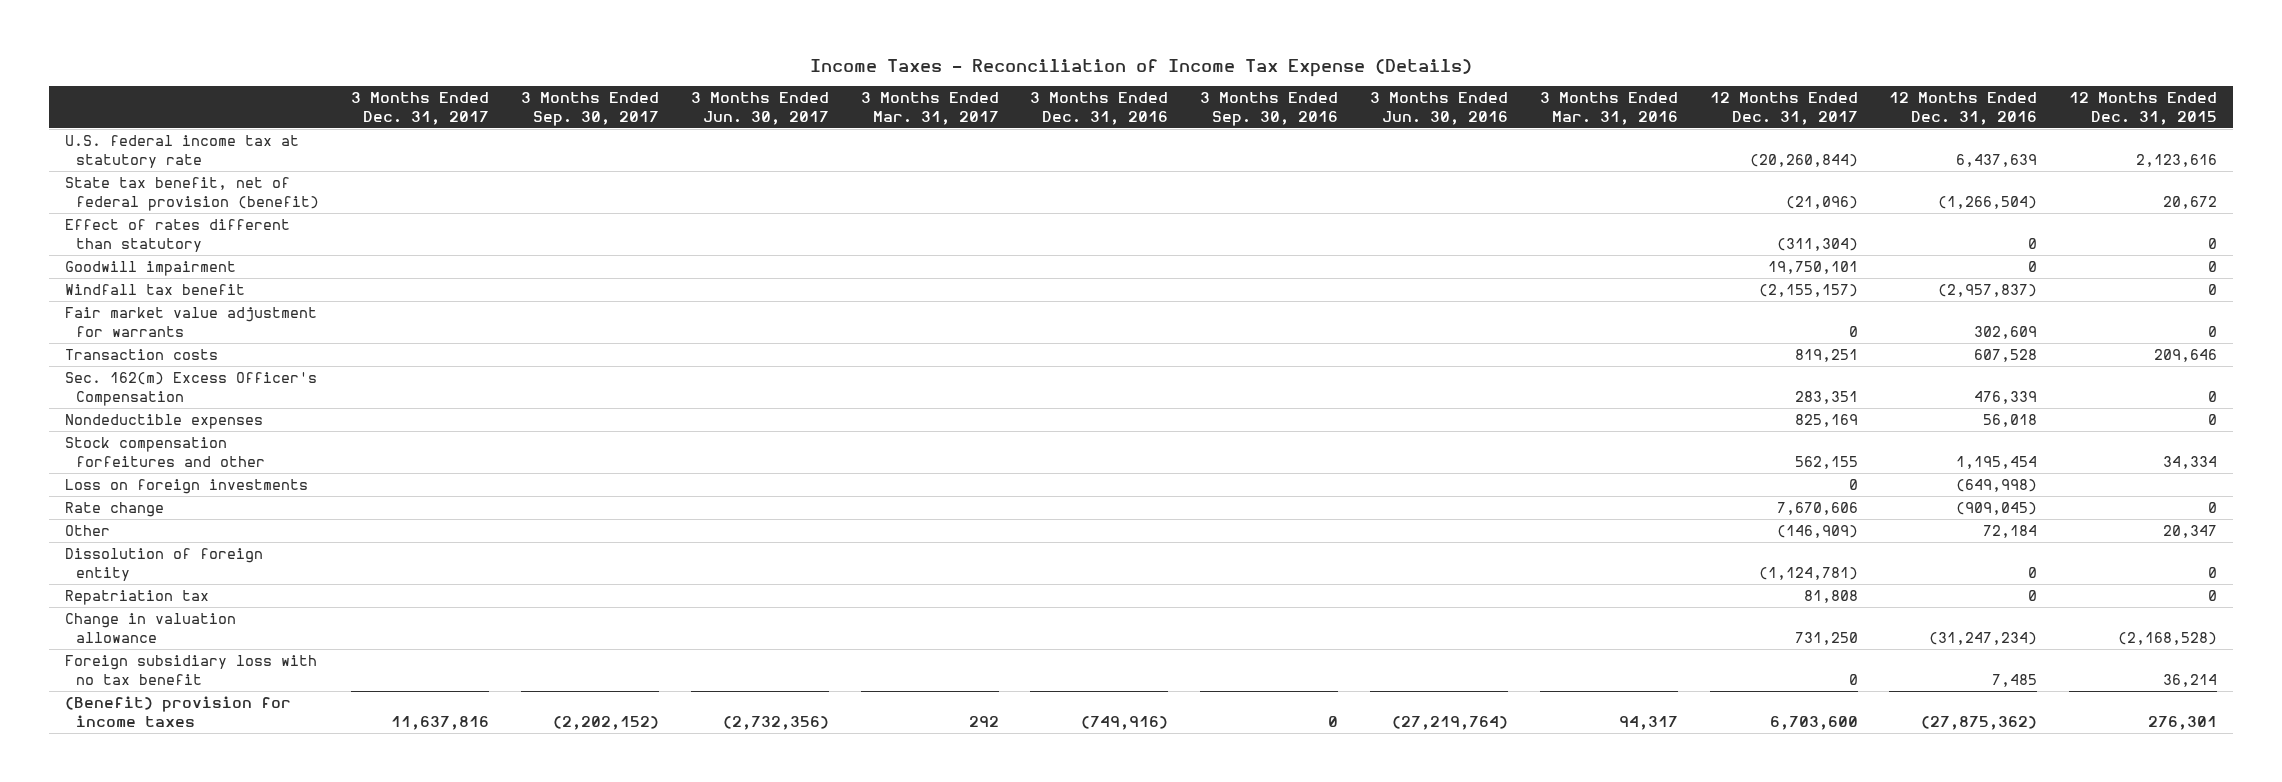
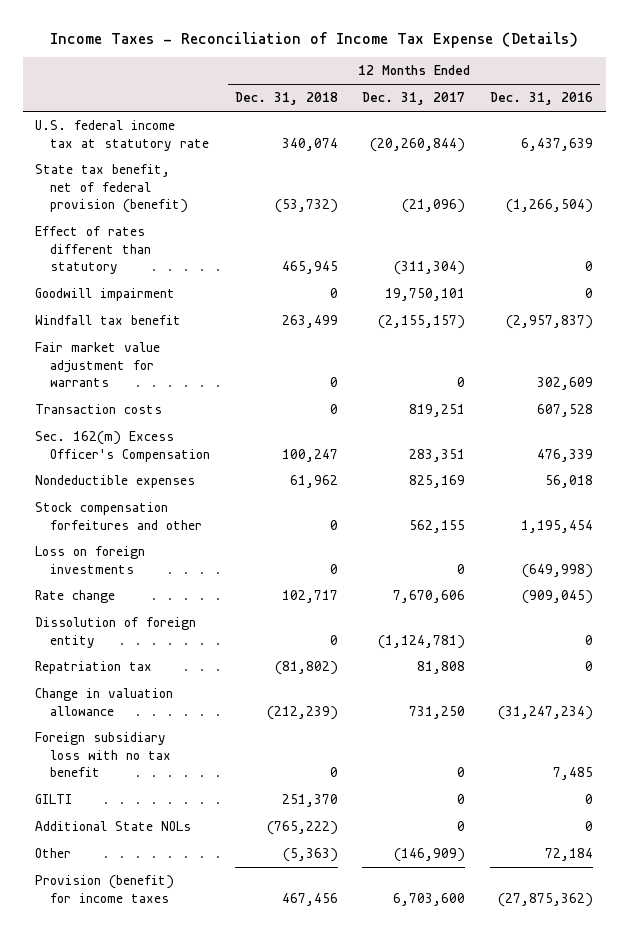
[351,92,490,125] 3 Months Ended Dec. 31, 2017 -> none
[521,92,660,126] 3 Months Ended Sep. 30, 2017 -> none
[690,92,829,125] 3 Months Ended Jun. 30, 2017 -> none
[860,92,999,125] 3 Months Ended Mar. 31, 2017 -> none
[1030,92,1169,125] 3 Months Ended Dec. 31, 2016 -> none
[1200,92,1339,126] 3 Months Ended Sep. 30, 2016 -> none
[1370,92,1509,125] 3 Months Ended Jun. 30, 2016 -> none
[1539,92,1678,125] 3 Months Ended Mar. 31, 2016 -> none
[2069,92,2218,125] 12 Months Ended Dec. 31, 2015 -> none
none -> [234,92,338,106] Dec. 31, 2018
none -> [35,794,73,805] GILTI
none -> [35,821,192,832] Additional State NOLs
[64,525,110,537] Other -> [35,848,72,859] Other
[64,696,291,727] (Benefit) provision for income taxes -> [35,875,175,903] Provision (benefit) for income taxes

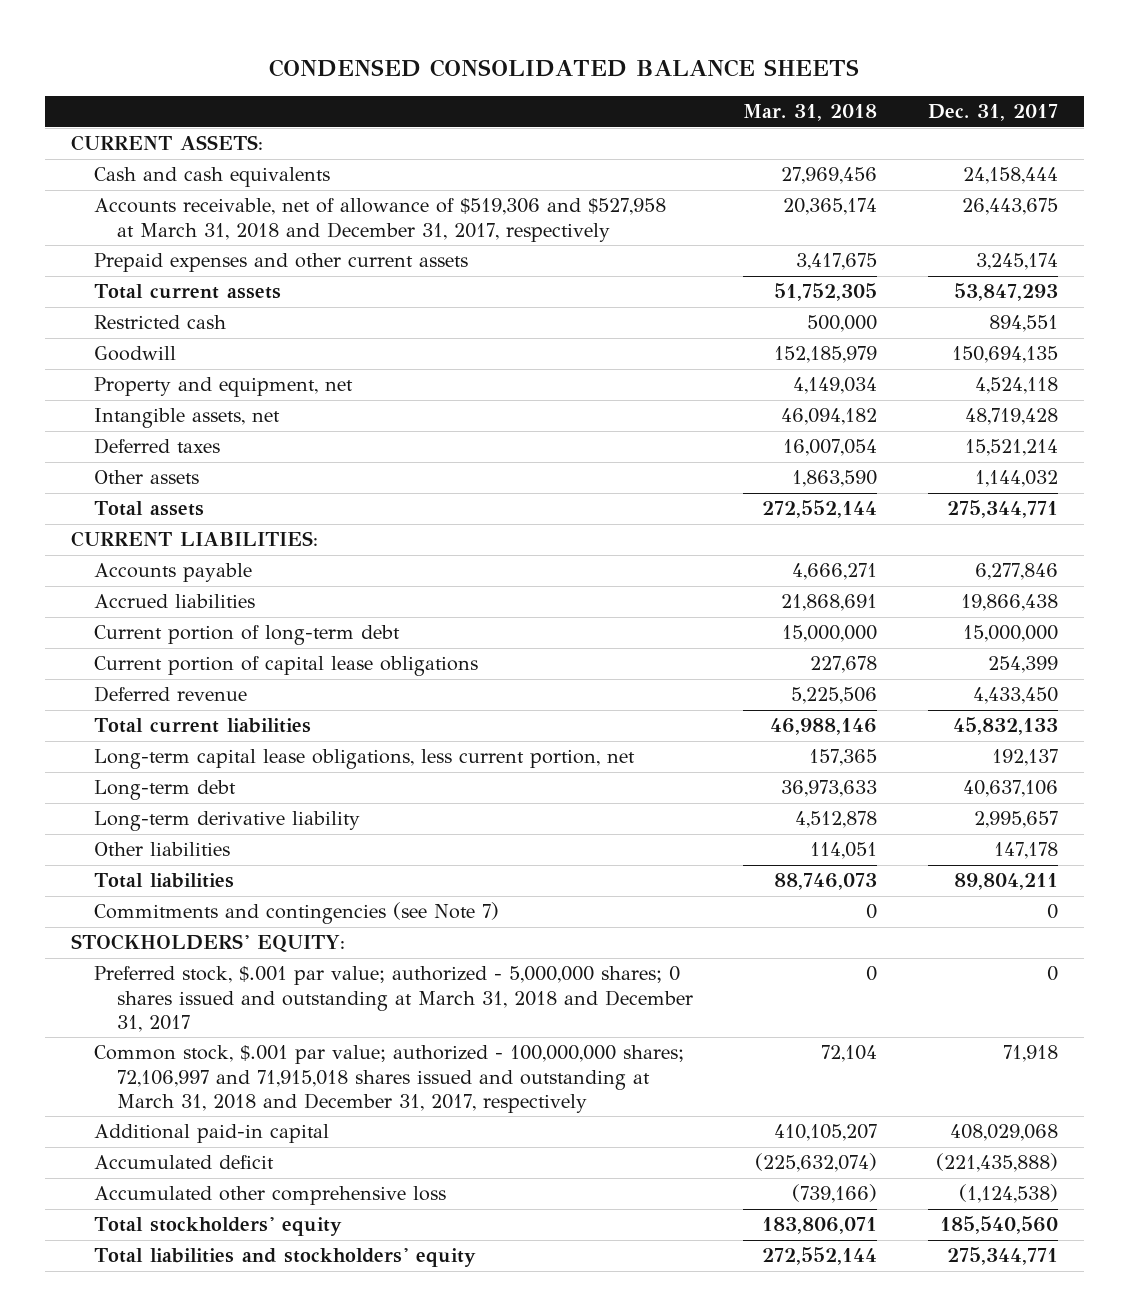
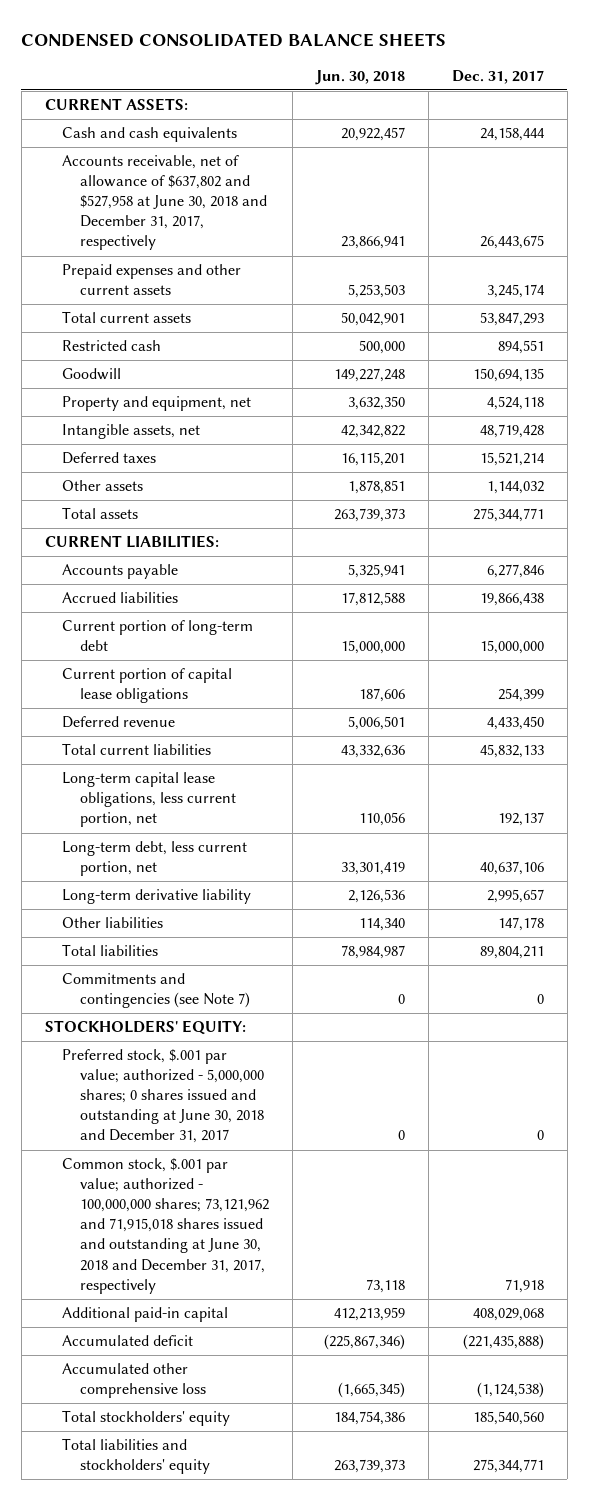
[743,104,878,122] Mar. 31, 2018 -> none
none -> [314,69,405,85] Jun. 30, 2018
[93,198,666,242] Accounts receivable, net of allowance of $519,306 and $527,958 at March 31, 2018 and December 31, 2017, respectively -> [62,155,267,251] Accounts receivable, net of allowance of $637,802 and $527,958 at June 30, 2018 and December 31, 2017, respectively
[93,780,236,801] Long-term debt -> [62,841,248,877] Long-term debt, less current portion, net
[93,966,693,1032] Preferred stock, $.001 par value; authorized - 5,000,000 shares; 0 shares issued and outstanding at March 31, 2018 and December 31, 2017 -> [62,1049,264,1144] Preferred stock, $.001 par value; authorized - 5,000,000 shares; 0 shares issued and outstanding at June 30, 2018 and December 31, 2017
[93,1045,684,1113] Common stock, $.001 par value; authorized - 100,000,000 shares; 72,106,997 and 71,915,018 shares issued and outstanding at March 31, 2018 and December 31, 2017, respectively -> [62,1158,269,1294] Common stock, $.001 par value; authorized - 100,000,000 shares; 73,121,962 and 71,915,018 shares issued and outstanding at June 30, 2018 and December 31, 2017, respectively

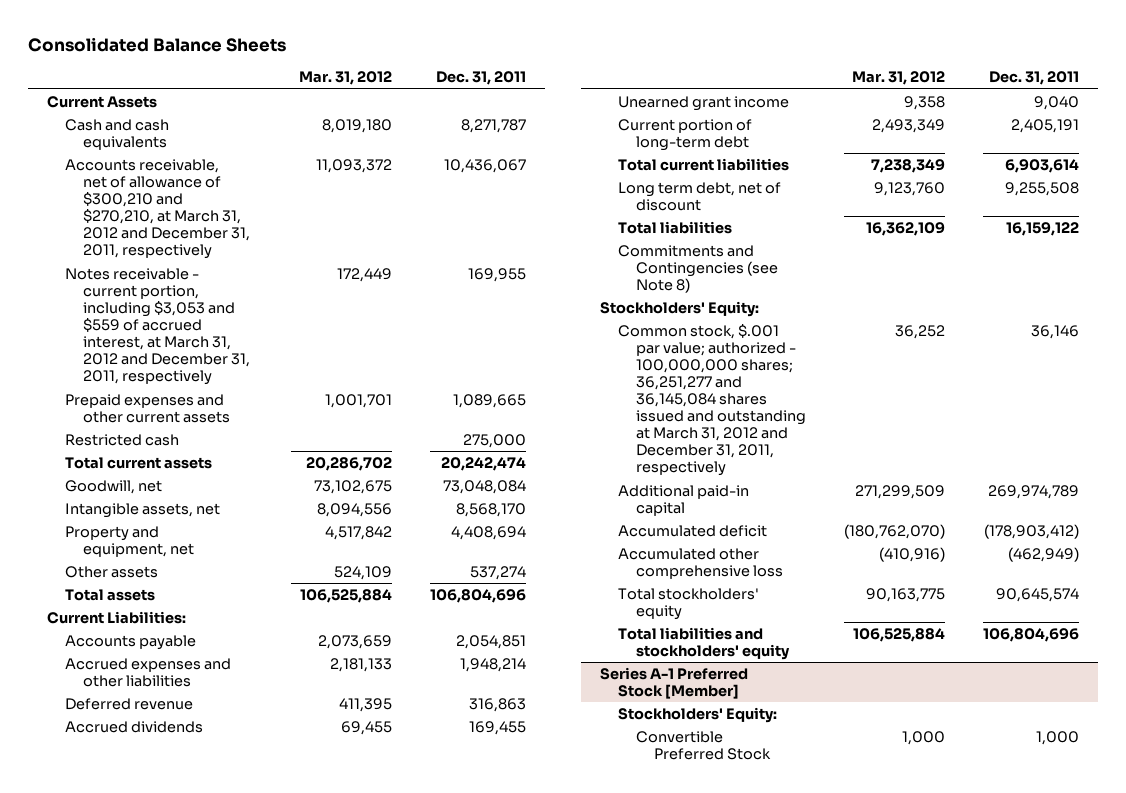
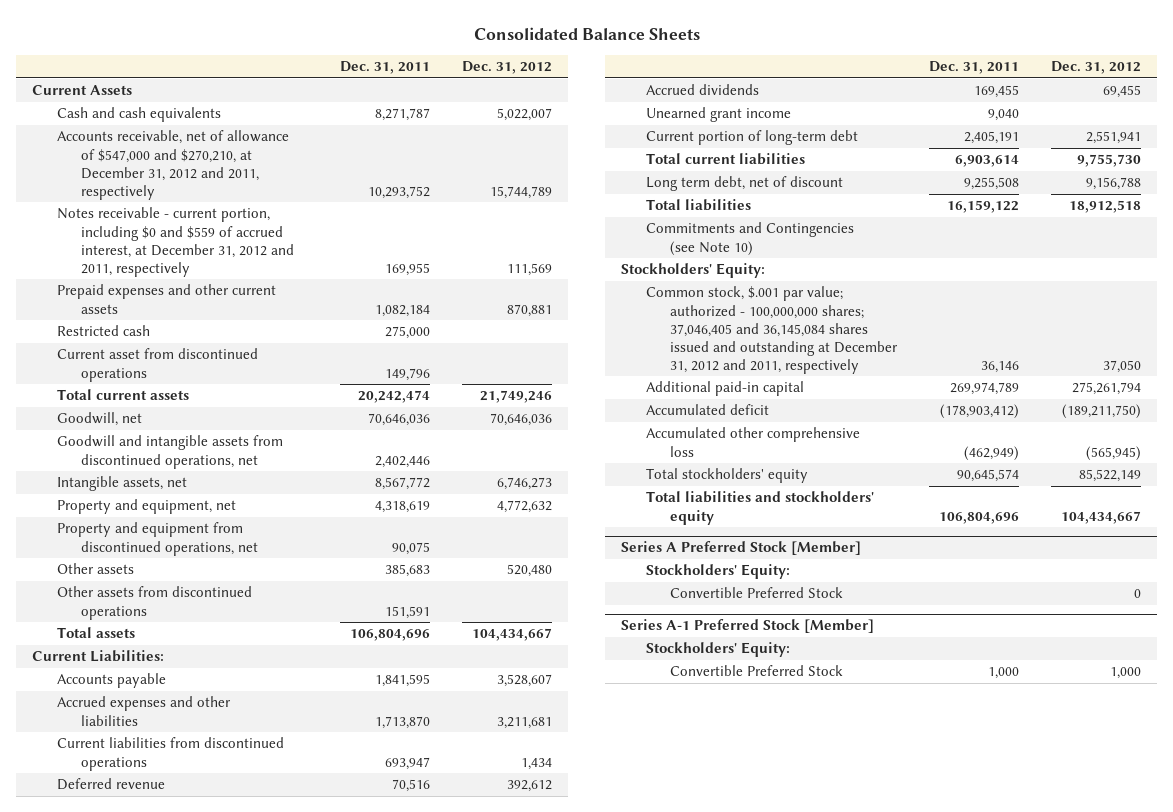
[298,71,392,86] Mar. 31, 2012 -> none
none -> [461,61,552,75] Dec. 31, 2012
[64,159,250,260] Accounts receivable, net of allowance of $300,210 and $270,210, at March 31, 2012 and December 31, 2011, respectively -> [56,130,289,200] Accounts receivable, net of allowance of $547,000 and $270,210, at December 31, 2012 and 2011, respectively
[443,159,526,174] 10,436,067 -> [367,185,430,199] 10,293,752
[64,268,250,386] Notes receivable - current portion, including $3,053 and $559 of accrued interest, at March 31, 2012 and December 31, 2011, respectively -> [56,207,294,277] Notes receivable - current portion, including $0 and $559 of accrued interest, at December 31, 2012 and 2011, respectively
[452,394,526,409] 1,089,665 -> [374,304,430,317] 1,082,184
none -> [56,348,258,382] Current asset from discontinued operations
[442,480,526,495] 73,048,084 -> [367,413,430,427] 70,646,036
none -> [56,435,283,469] Goodwill and intangible assets from discontinued operations, net
[455,503,526,518] 8,568,170 -> [374,477,430,491] 8,567,772
[450,526,526,541] 4,408,694 -> [374,501,430,514] 4,318,619
none -> [56,522,258,556] Property and equipment from discontinued operations, net
[469,566,526,581] 537,274 -> [384,564,430,578] 385,683
none -> [56,586,252,620] Other assets from discontinued operations
[455,635,526,650] 2,054,851 -> [374,674,430,688] 1,841,595
[459,658,526,673] 1,948,214 -> [374,715,430,729] 1,713,870
none -> [56,737,284,771] Current liabilities from discontinued operations
[468,698,526,713] 316,863 -> [391,779,430,793] 70,516
[618,245,779,294] Commitments and Contingencies (see Note 8) -> [645,222,854,256] Commitments and Contingencies (see Note 10)
[618,324,807,477] Common stock, $.001 par value; authorized - 100,000,000 shares; 36,251,277 and 36,145,084 shares issued and outstanding at March 31, 2012 and December 31, 2011, respectively -> [645,286,898,374] Common stock, $.001 par value; authorized - 100,000,000 shares; 37,046,405 and 36,145,084 shares issued and outstanding at December 31, 2012 and 2011, respectively
none -> [621,541,862,556] Series A Preferred Stock [Member]
none -> [645,564,790,580] Stockholders' Equity:
none -> [669,587,843,599] Convertible Preferred Stock

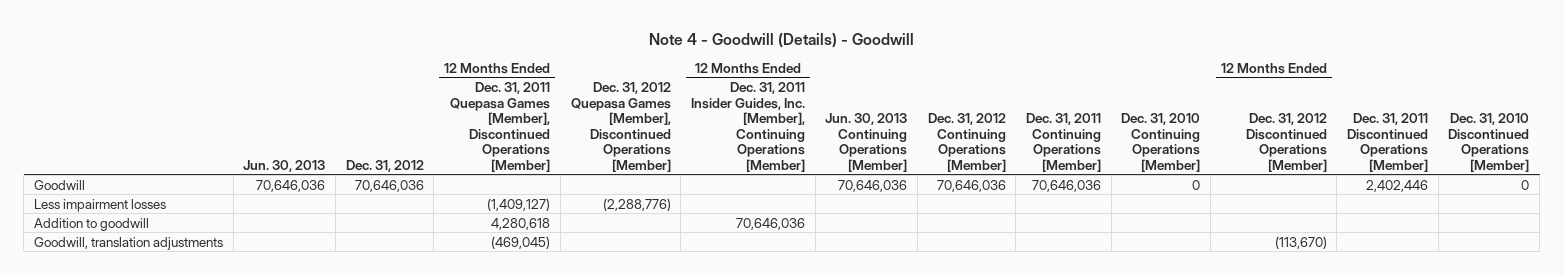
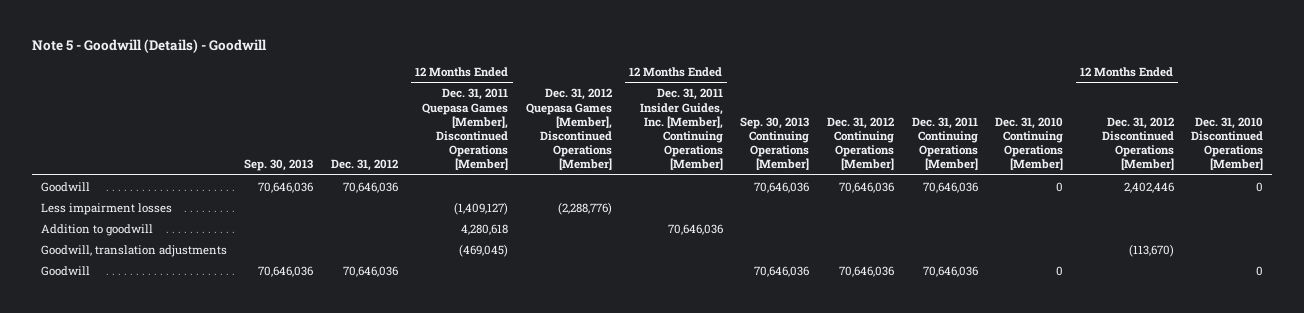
[648,32,914,48] Note 4 - Goodwill (Details) - Goodwill -> [31,38,267,53] Note 5 - Goodwill (Details) - Goodwill
[243,159,326,172] Jun. 30, 2013 -> none
[825,113,908,172] Jun. 30, 2013 Continuing Operations [Member] -> none
[1347,113,1429,172] Dec. 31, 2011 Discontinued Operations [Member] -> none
none -> [244,159,314,172] Sep. 30, 2013
none -> [740,116,810,171] Sep. 30, 2013 Continuing Operations [Member]
none -> [40,181,90,192] Goodwill
[34,179,86,190] Goodwill -> [40,265,90,276] Goodwill

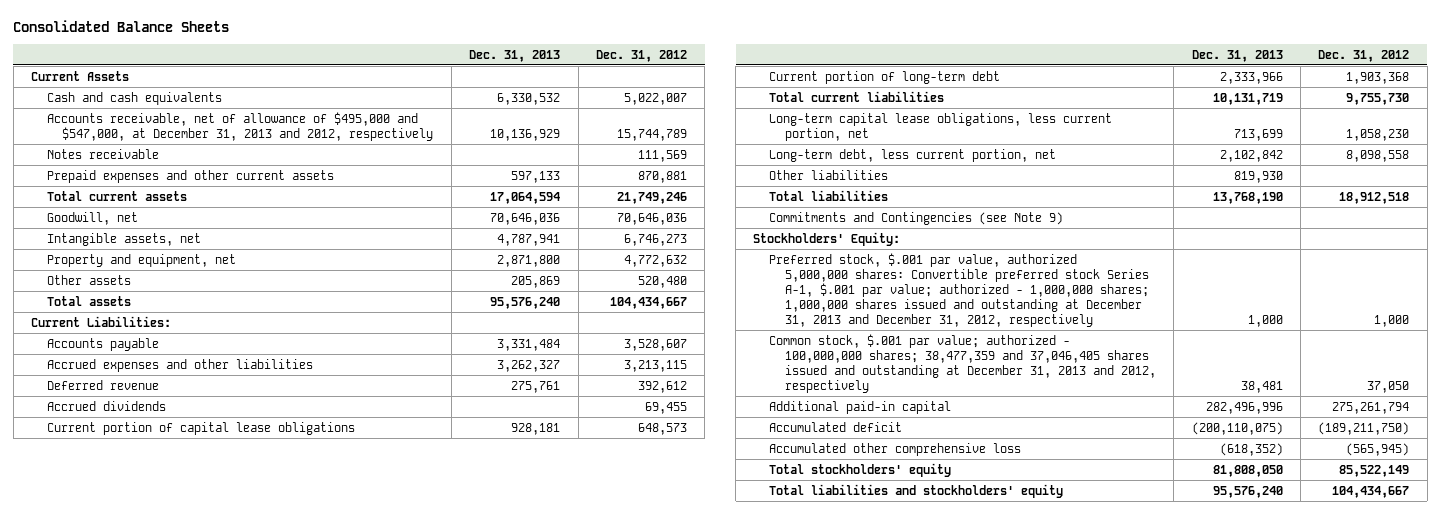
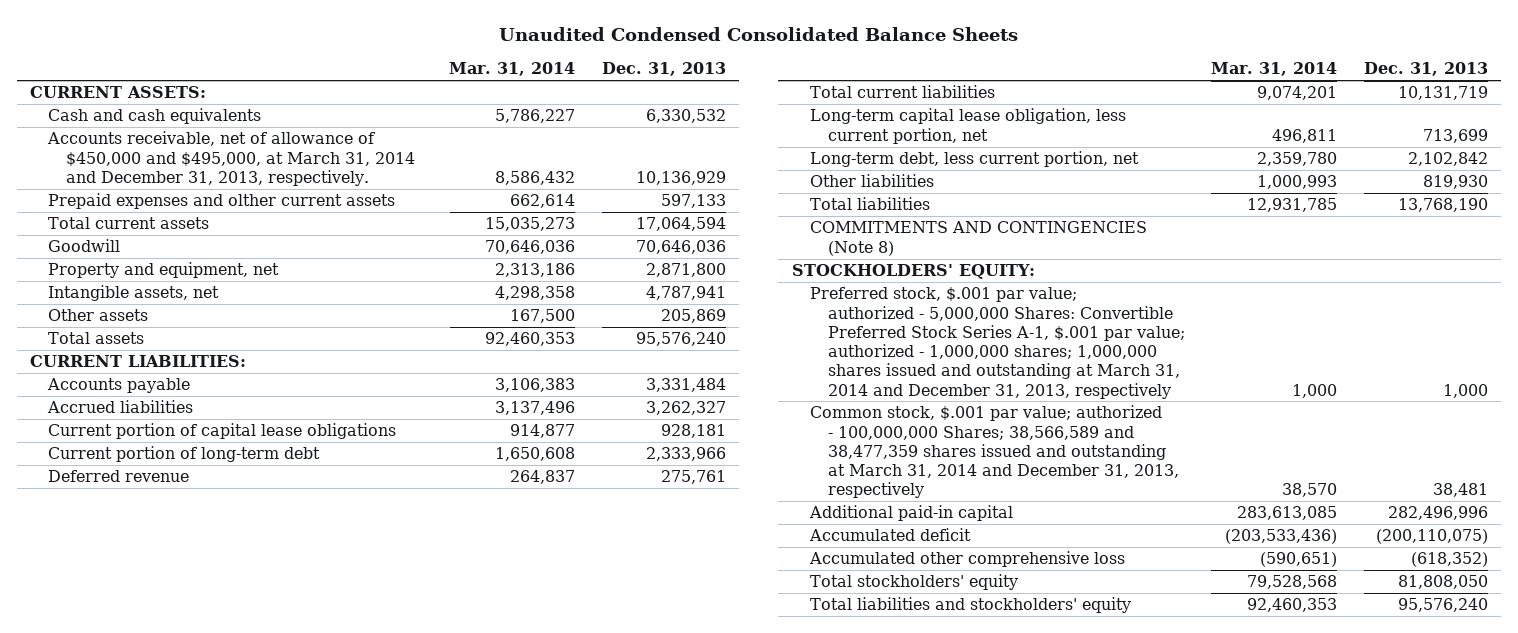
[13,20,230,33] Consolidated Balance Sheets -> [498,27,1018,42] Unaudited Condensed Consolidated Balance Sheets
[596,49,688,62] Dec. 31, 2012 -> none
none -> [449,62,576,77] Mar. 31, 2014
[31,70,130,81] Current Assets -> [30,86,207,99] CURRENT ASSETS:
[46,148,159,159] Notes receivable -> none
[46,111,434,141] Accounts receivable, net of allowance of $495,000 and $547,000, at December 31, 2013 and 2012, respectively -> [47,131,416,186] Accounts receivable, net of allowance of $450,000 and $495,000, at March 31, 2014 and December 31, 2013, respectively.
[46,169,334,183] Prepaid expenses and other current assets -> [48,193,396,210] Prepaid expenses and olther current assets
[46,211,138,225] Goodwill, net -> [48,239,121,253] Goodwill
[46,232,201,246] Intangible assets, net -> [48,285,220,302] Intangible assets, net
[31,315,172,327] Current Liabilities: -> [30,355,247,368] CURRENT LIABILITIES:
[46,400,166,411] Accrued dividends -> none
[46,358,313,372] Accrued expenses and other liabilities -> [47,400,194,414] Accrued liabilities
[46,379,159,390] Deferred revenue -> [48,470,190,483] Deferred revenue
[769,112,1113,141] Long-term capital lease obligations, less current portion, net -> [809,108,1126,144] Long-term capital lease obligation, less current portion, net
[769,211,1064,225] Commitments and Contingencies (see Note 9) -> [809,221,1147,256] COMMITMENTS AND CONTINGENCIES (Note 8)
[753,231,901,246] Stockholders' Equity: -> [791,264,1035,280] STOCKHOLDERS' EQUITY:
[769,252,1149,327] Preferred stock, $.001 par value, authorized 5,000,000 shares: Convertible preferred stock Series A-1, $.001 par value; authorized - 1,000,000 shares; 1,000,000 shares issued and outstanding at December 31, 2013 and December 31, 2012, respectively -> [809,287,1185,399] Preferred stock, $.001 par value; authorized - 5,000,000 Shares: Convertible Preferred Stock Series A-1, $.001 par value; authorized - 1,000,000 shares; 1,000,000 shares issued and outstanding at March 31, 2014 and December 31, 2013, respectively
[769,333,1156,393] Common stock, $.001 par value; authorized - 100,000,000 shares; 38,477,359 and 37,046,405 shares issued and outstanding at December 31, 2013 and 2012, respectively -> [809,405,1179,499] Common stock, $.001 par value; authorized - 100,000,000 Shares; 38,566,589 and 38,477,359 shares issued and outstanding at March 31, 2014 and December 31, 2013, respectively

